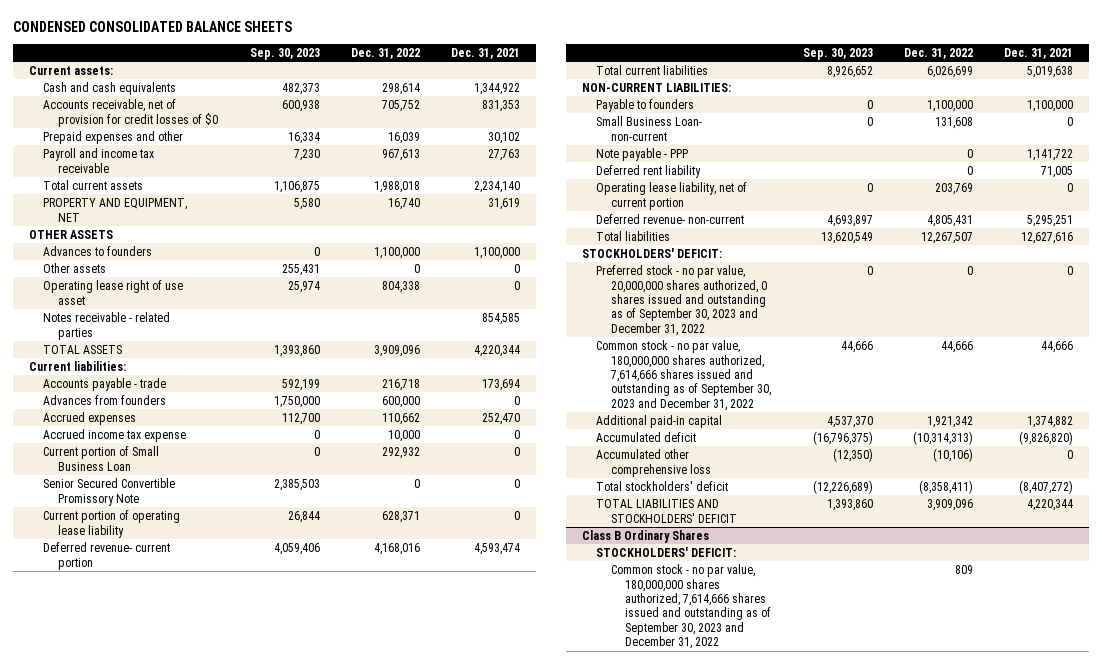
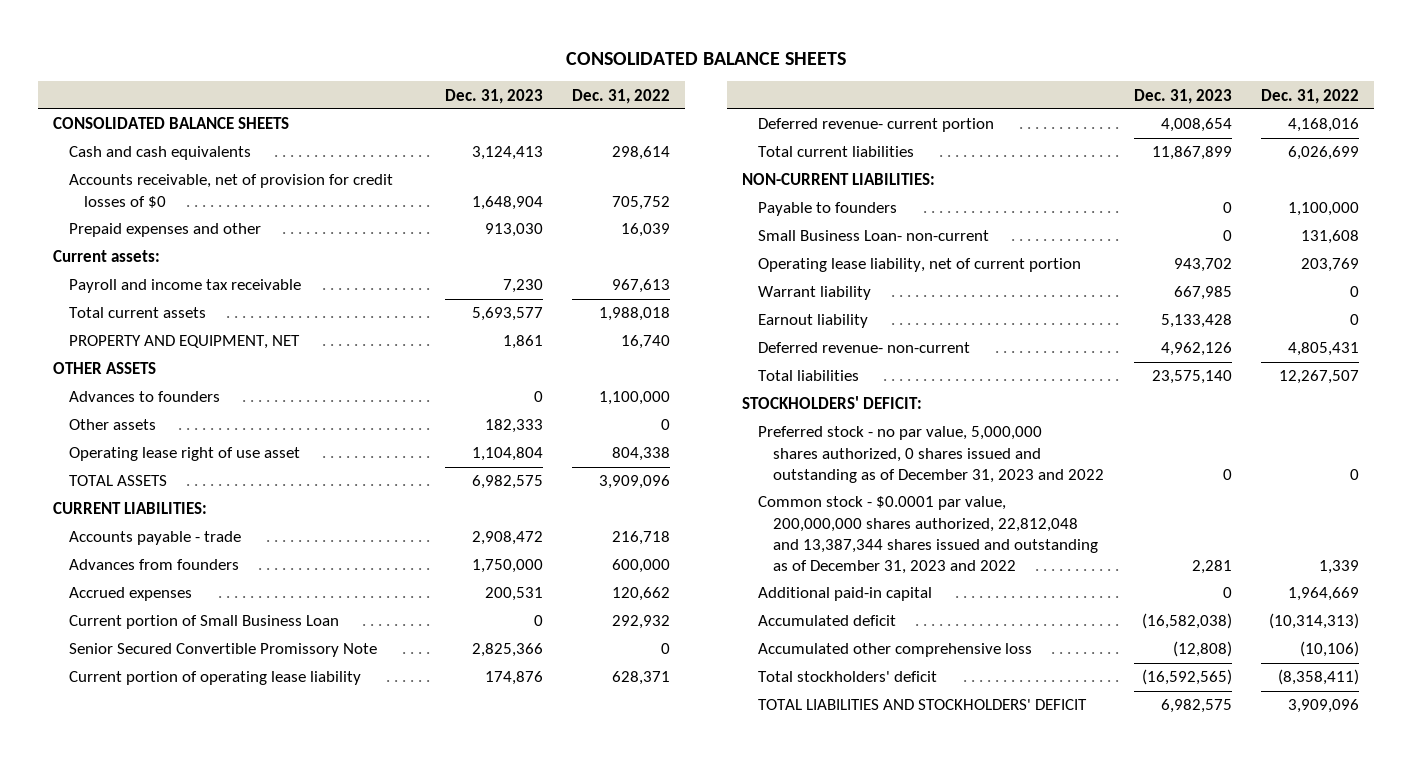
[13,20,293,32] CONDENSED CONSOLIDATED BALANCE SHEETS -> [566,51,847,65] CONSOLIDATED BALANCE SHEETS
[249,48,320,61] Sep. 30, 2023 -> none
[451,48,521,60] Dec. 31, 2021 -> none
none -> [444,88,543,104] Dec. 31, 2023
none -> [53,117,290,130] CONSOLIDATED BALANCE SHEETS
[28,66,113,76] Current assets: -> [53,250,161,263] Current assets:
[43,312,171,340] Notes receivable - related parties -> none
[28,361,126,372] Current liabilities: -> [53,502,208,515] CURRENT LIABILITIES:
[43,429,187,443] Accrued income tax expense -> none
[381,413,420,426] 110,662 -> [612,587,671,602] 120,662
[596,148,689,162] Note payable - PPP -> none
[596,165,702,179] Deferred rent liability -> none
none -> [757,286,871,301] Warrant liability
none -> [757,314,868,329] Earnout liability
[596,265,767,336] Preferred stock - no par value, 20,000,000 shares authorized, 0 shares issued and outstanding as of September 30, 2023 and December 31, 2022 -> [757,426,1104,483] Preferred stock - no par value, 5,000,000 shares authorized, 0 shares issued and outstanding as of December 31, 2023 and 2022
[596,340,771,411] Common stock - no par value, 180,000,000 shares authorized, 7,614,666 shares issued and outstanding as of September 30, 2023 and December 31, 2022 -> [757,496,1098,575] Common stock - $0.0001 par value, 200,000,000 shares authorized, 22,812,048 and 13,387,344 shares issued and outstanding as of December 31, 2023 and 2022
[940,341,973,354] 44,666 -> [1319,560,1360,575] 1,339
[926,416,973,429] 1,921,342 -> [1288,587,1360,602] 1,964,669
[581,530,709,544] Class B Ordinary Shares -> none
[596,547,737,558] STOCKHOLDERS' DEFICIT: -> none
[610,564,772,650] Common stock - no par value, 180,000,000 shares authorized, 7,614,666 shares issued and outstanding as of September 30, 2023 and December 31, 2022 -> none

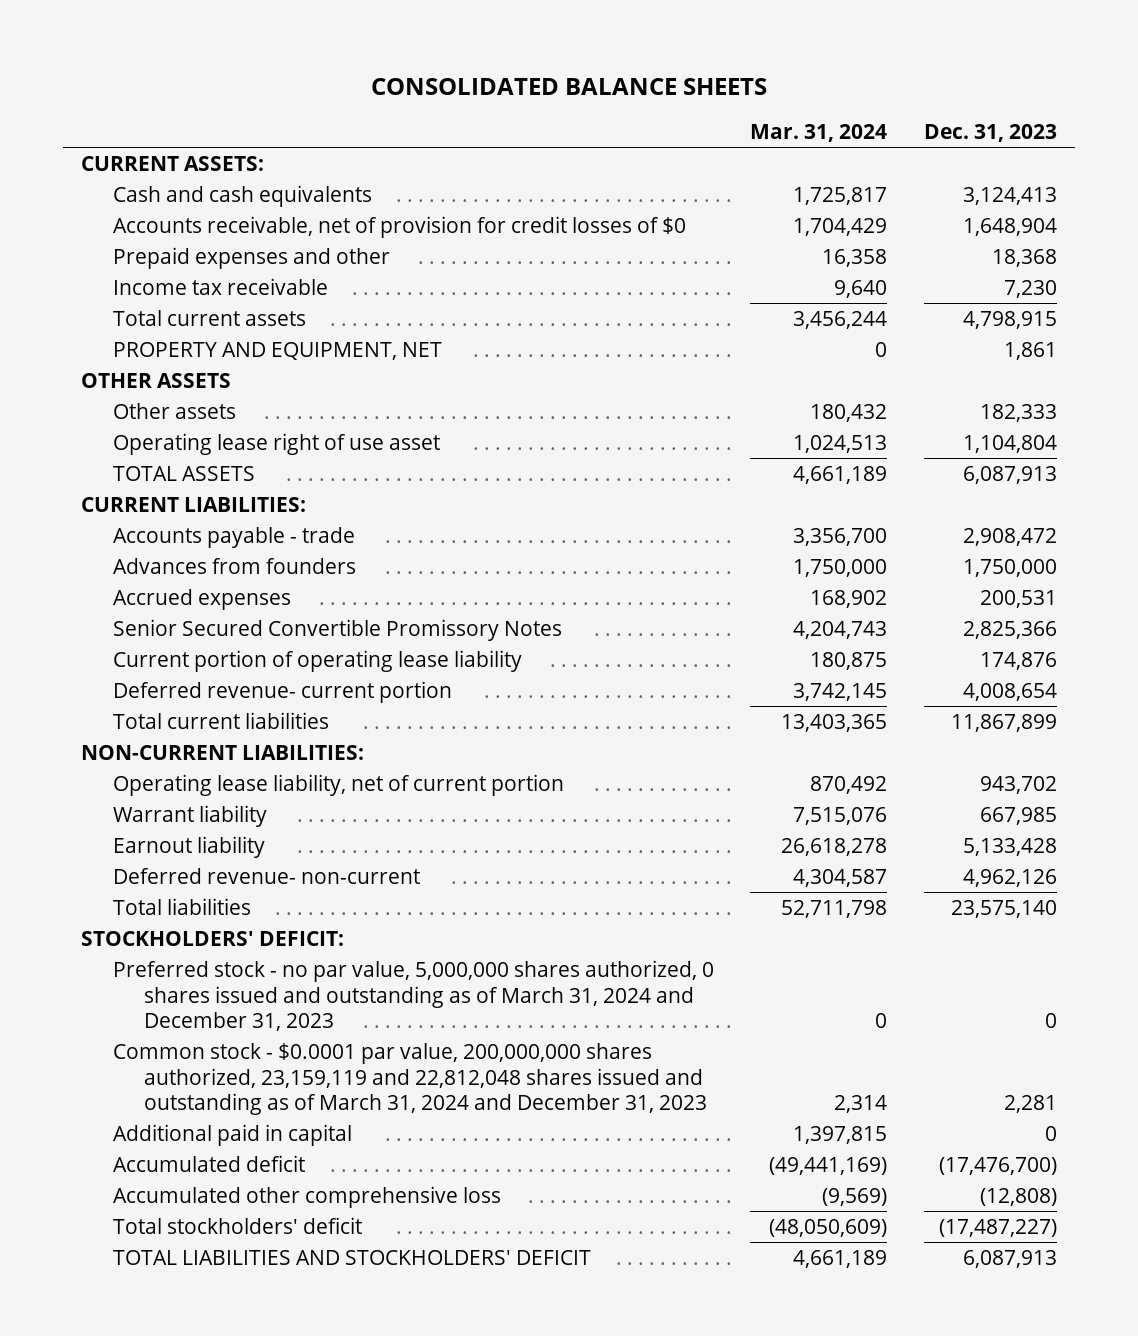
[572,88,671,104] Dec. 31, 2022 -> none
none -> [750,123,888,142] Mar. 31, 2024
[53,117,290,130] CONSOLIDATED BALANCE SHEETS -> none
none -> [80,155,264,171] CURRENT ASSETS:
[53,250,161,263] Current assets: -> none
[484,223,543,238] 913,030 -> [991,248,1057,267] 18,368
[68,279,301,294] Payroll and income tax receivable -> [112,277,328,295] Income tax receivable
[471,307,543,322] 5,693,577 -> [962,310,1057,329] 4,798,915
[68,391,220,403] Advances to founders -> none
[471,475,543,490] 6,982,575 -> [962,465,1057,484] 6,087,913
[68,615,339,630] Current portion of Small Business Loan -> none
[68,643,377,658] Senior Secured Convertible Promissory Note -> [112,618,562,641] Senior Secured Convertible Promissory Notes
[757,202,897,217] Payable to founders -> none
[757,230,989,242] Small Business Loan- non-current -> none
[757,426,1104,483] Preferred stock - no par value, 5,000,000 shares authorized, 0 shares issued and outstanding as of December 31, 2023 and 2022 -> [112,959,714,1032] Preferred stock - no par value, 5,000,000 shares authorized, 0 shares issued and outstanding as of March 31, 2024 and December 31, 2023
[757,496,1098,575] Common stock - $0.0001 par value, 200,000,000 shares authorized, 22,812,048 and 13,387,344 shares issued and outstanding as of December 31, 2023 and 2022 -> [112,1042,708,1116] Common stock - $0.0001 par value, 200,000,000 shares authorized, 23,159,119 and 22,812,048 shares issued and outstanding as of March 31, 2024 and December 31, 2023
[757,587,932,602] Additional paid-in capital -> [112,1123,352,1146] Additional paid in capital
[1141,613,1232,630] (16,582,038) -> [938,1156,1057,1175] (17,476,700)
[1141,669,1232,686] (16,592,565) -> [938,1218,1057,1237] (17,487,227)
[1160,699,1232,714] 6,982,575 -> [962,1249,1057,1268] 6,087,913

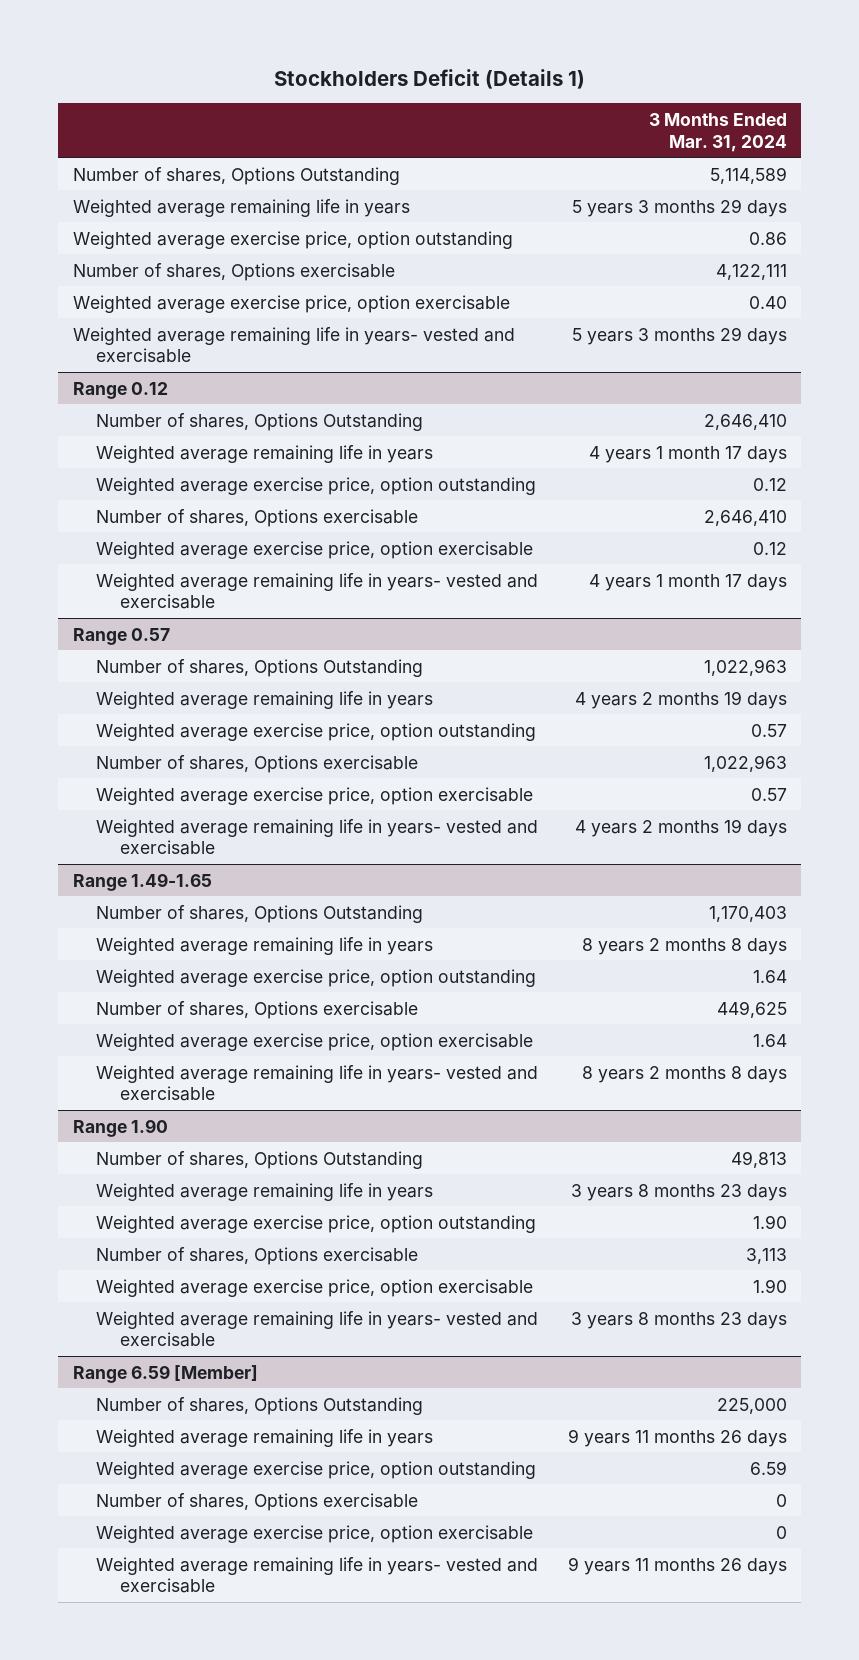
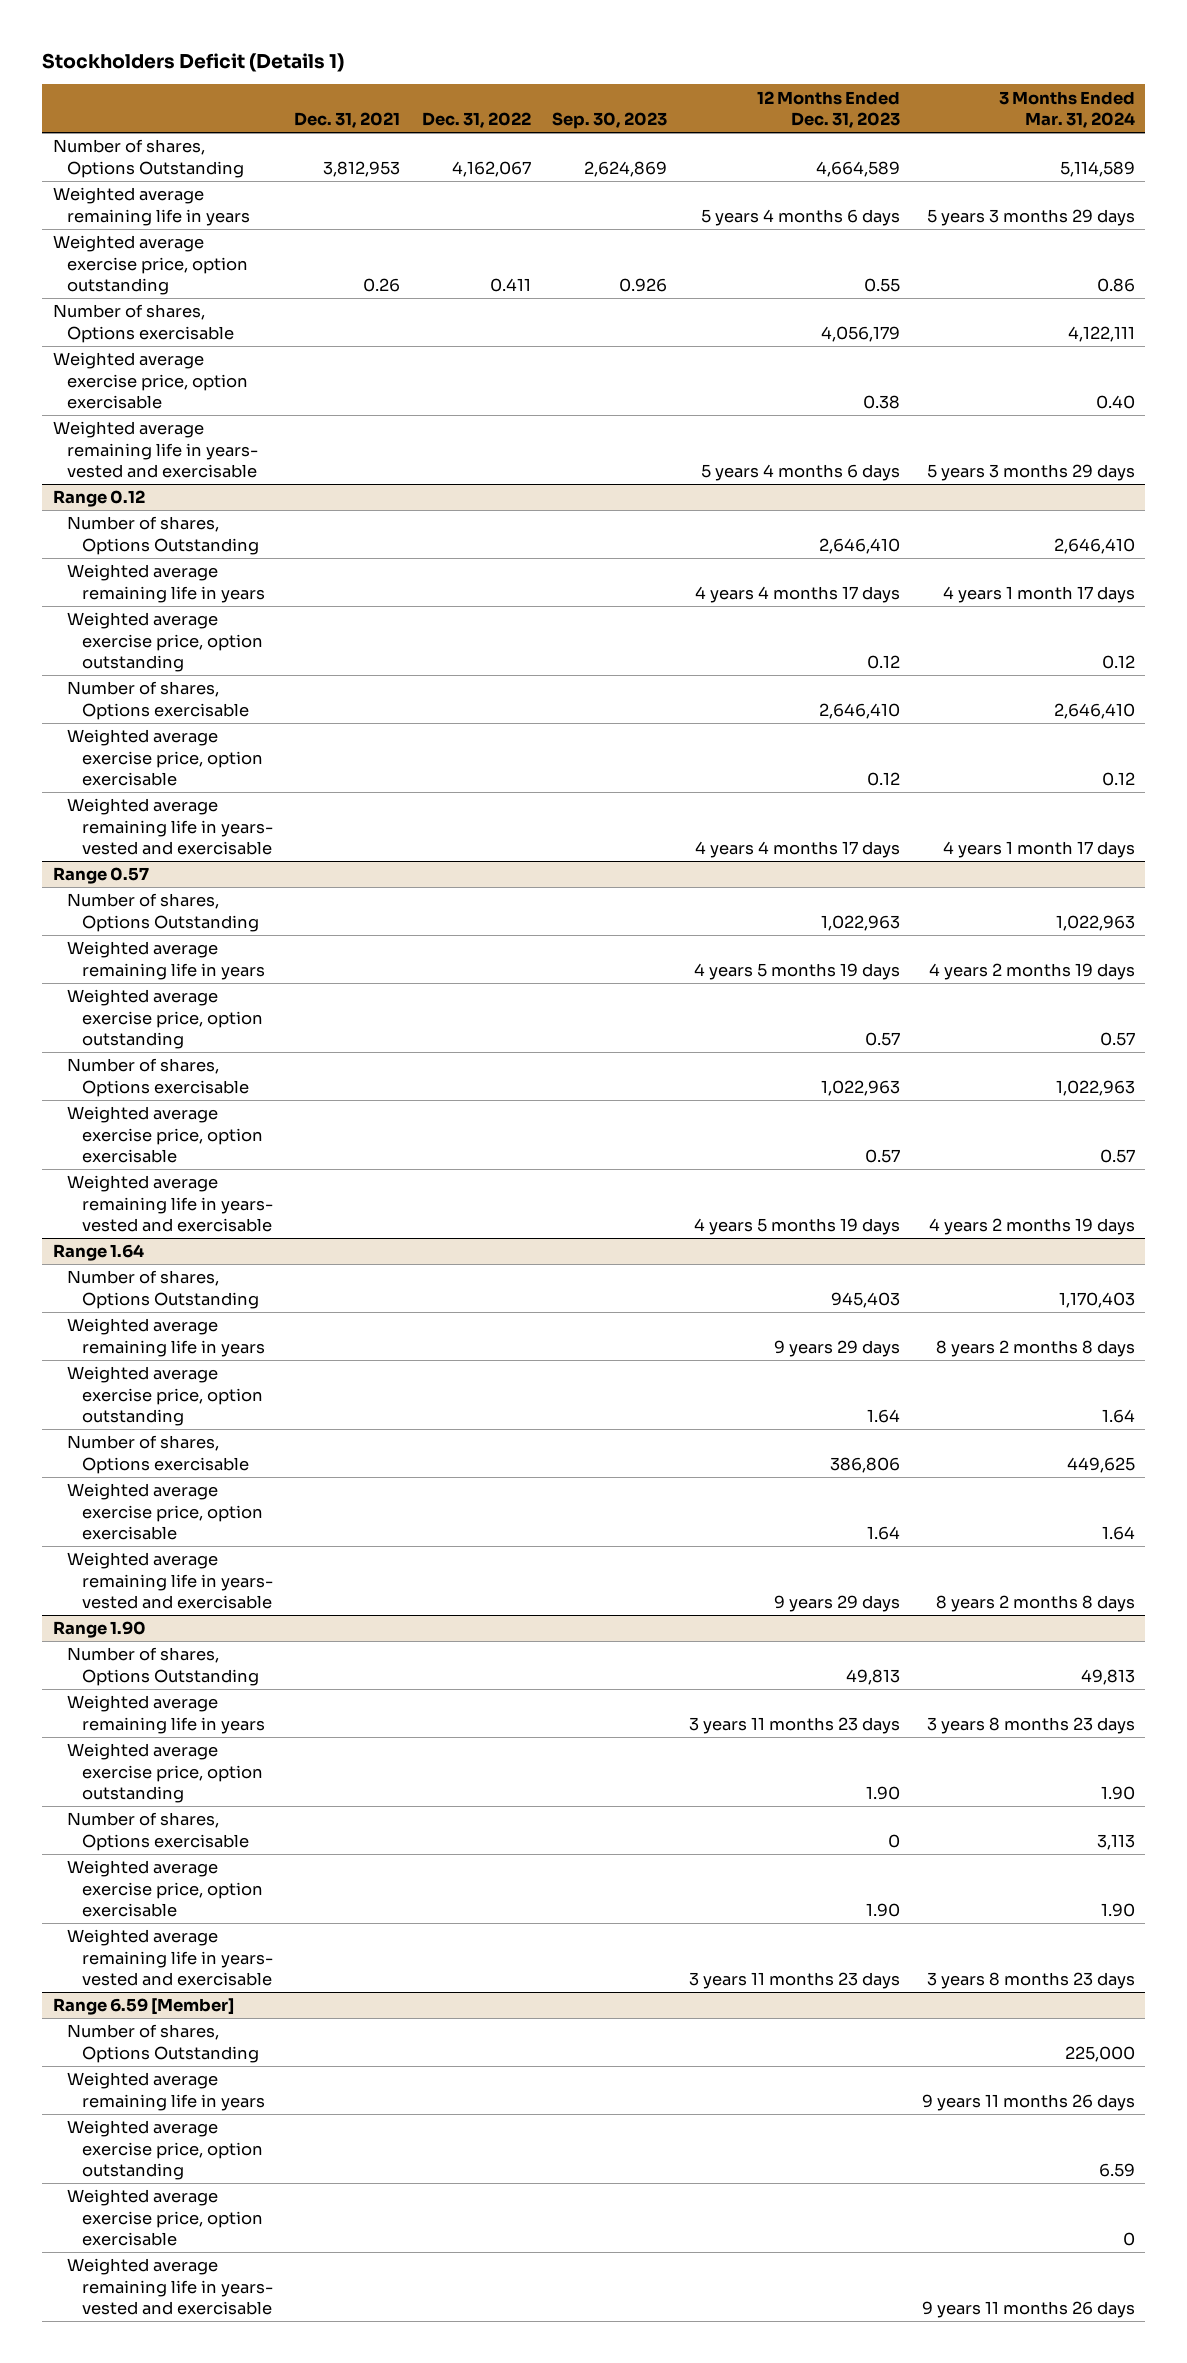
none -> [294,112,401,129] Dec. 31, 2021
none -> [421,112,531,129] Dec. 31, 2022
none -> [552,112,668,130] Sep. 30, 2023
none -> [757,90,901,129] 12 Months Ended Dec. 31, 2023
[72,872,212,891] Range 1.49-1.65 -> [52,1244,144,1262] Range 1.64
[96,1492,419,1511] Number of shares, Options exercisable -> none

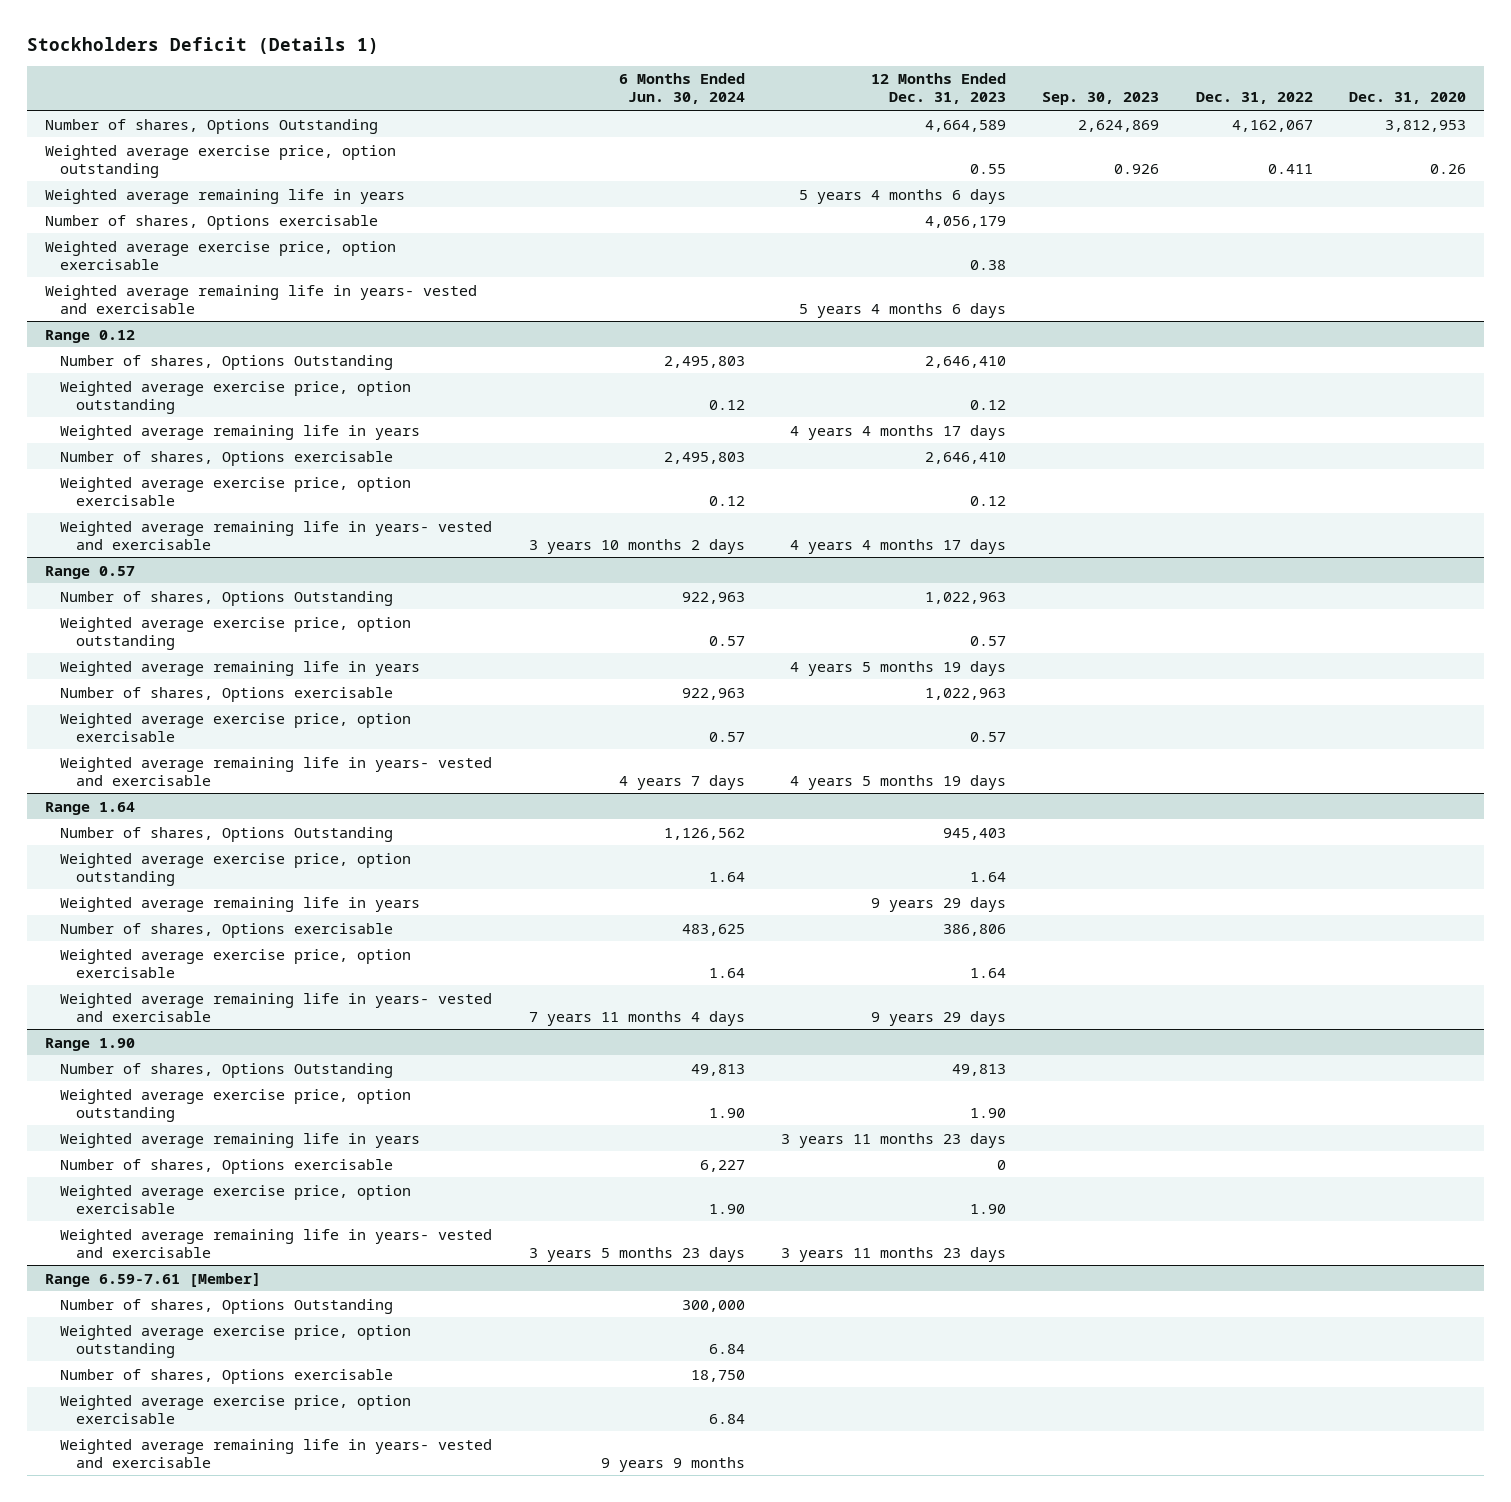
[294,112,401,129] Dec. 31, 2021 -> none
[998,90,1135,129] 3 Months Ended Mar. 31, 2024 -> none
none -> [618,73,745,105] 6 Months Ended Jun. 30, 2024
none -> [1349,92,1467,105] Dec. 31, 2020
[52,187,251,226] Weighted average remaining life in years -> [45,188,406,204] Weighted average remaining life in years
[67,564,265,603] Weighted average remaining life in years -> [60,424,421,440] Weighted average remaining life in years
[67,941,265,980] Weighted average remaining life in years -> [60,660,421,676] Weighted average remaining life in years
[67,1318,265,1357] Weighted average remaining life in years -> [60,896,421,912] Weighted average remaining life in years
[67,1695,265,1734] Weighted average remaining life in years -> [60,1132,421,1148] Weighted average remaining life in years
[52,1998,234,2016] Range 6.59 [Member] -> [45,1272,262,1287] Range 6.59-7.61 [Member]
[67,2072,265,2111] Weighted average remaining life in years -> none
none -> [60,1368,394,1384] Number of shares, Options exercisable

